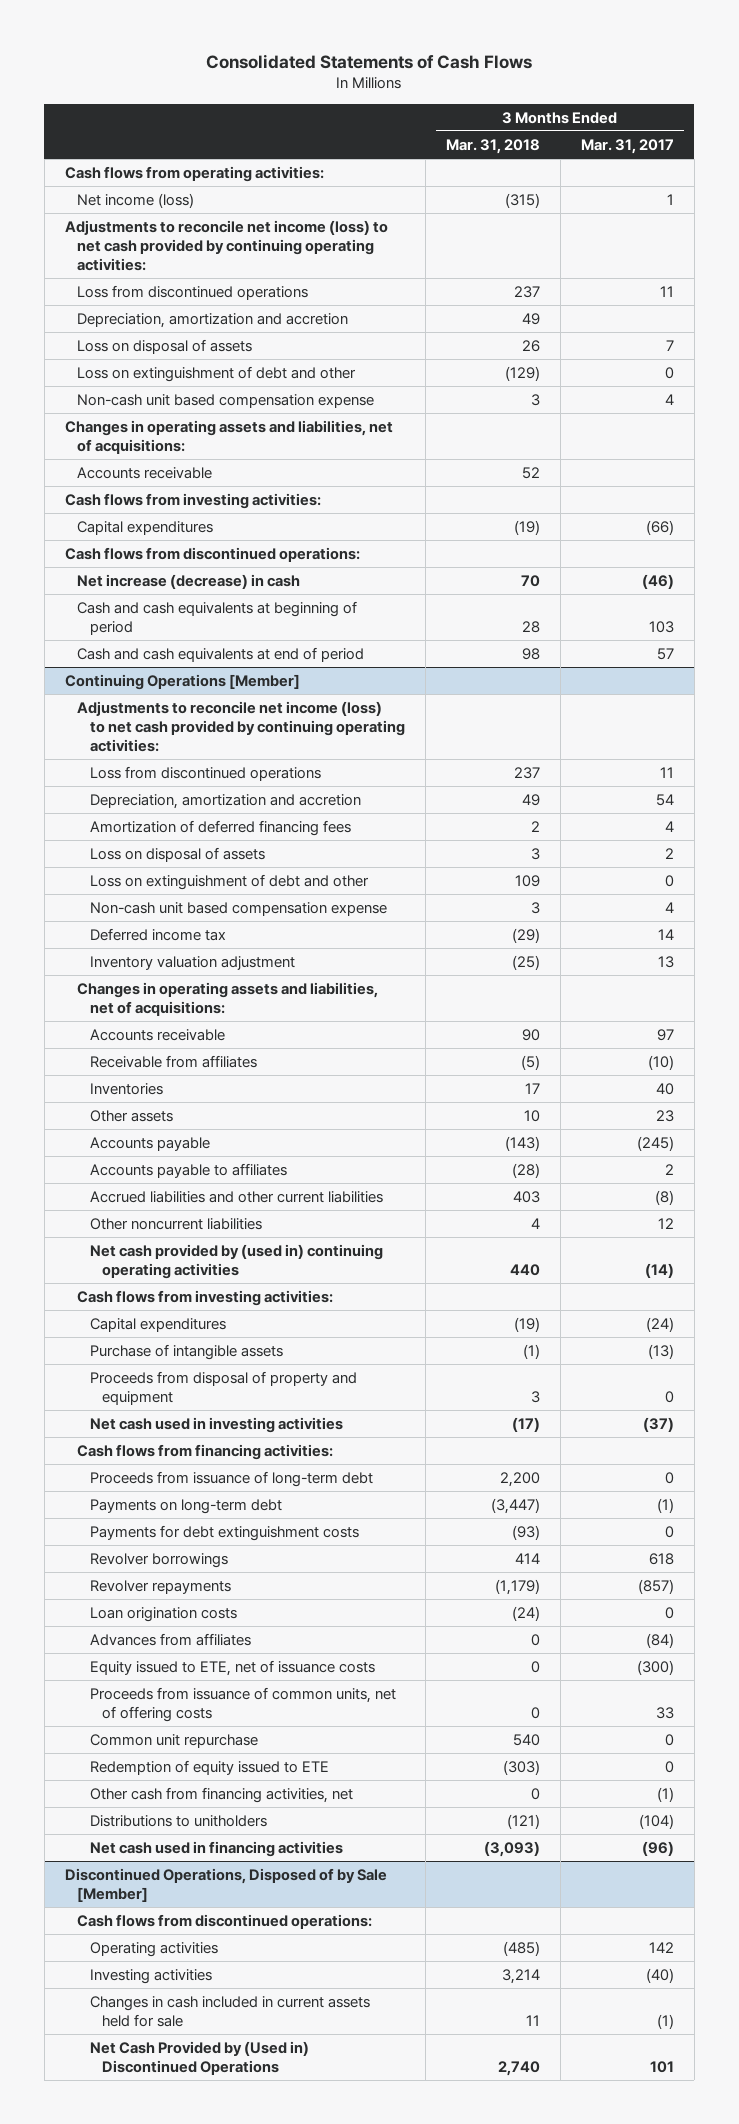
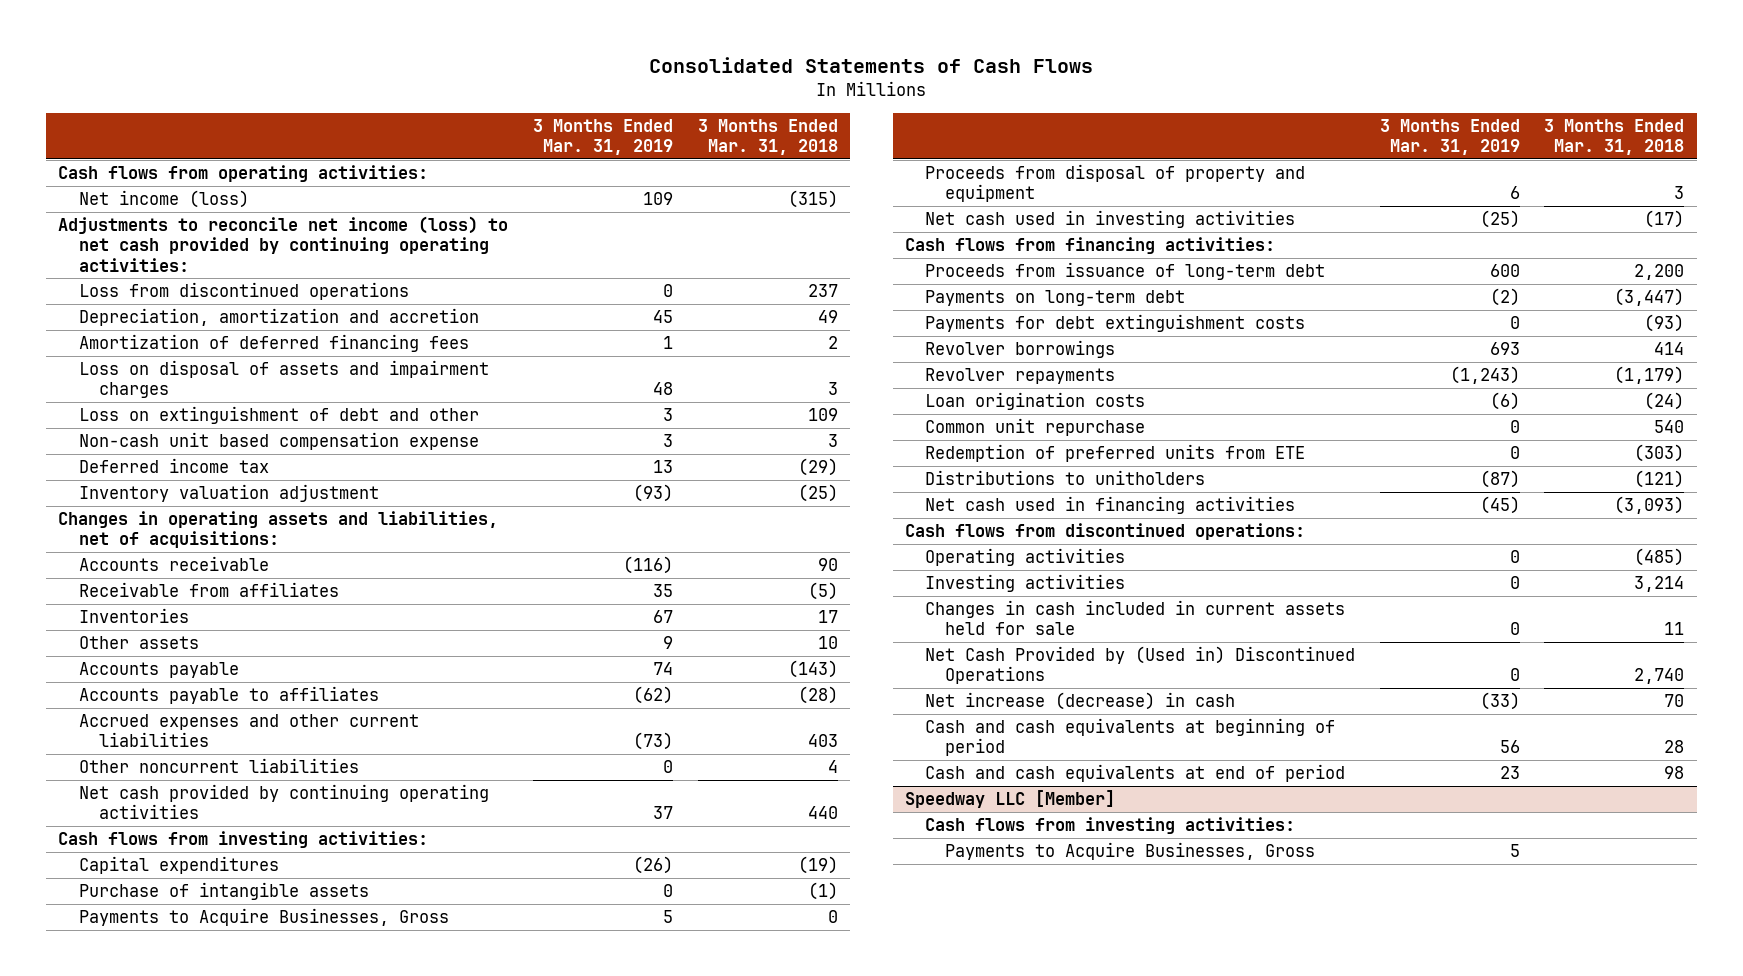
[580,138,674,154] Mar. 31, 2017 -> none
none -> [533,119,674,156] 3 Months Ended Mar. 31, 2019
[77,339,253,355] Loss on disposal of assets -> none
[77,366,357,383] Loss on extinguishment of debt and other -> none
[77,394,375,409] Non-cash unit based compensation expense -> none
[64,420,393,454] Changes in operating assets and liabilities, net of acquisitions: -> none
[77,467,213,480] Accounts receivable -> none
[64,493,321,510] Cash flows from investing activities: -> none
[77,521,214,536] Capital expenditures -> none
[64,547,360,563] Cash flows from discontinued operations: -> none
[64,674,300,691] Continuing Operations [Member] -> none
[77,701,405,752] Adjustments to reconcile net income (loss) to net cash provided by continuing operating activities: -> none
[89,766,321,782] Loss from discontinued operations -> none
[89,794,361,810] Depreciation, amortization and accretion -> none
[89,847,265,863] Loss on disposal of assets -> [78,360,489,399] Loss on disposal of assets and impairment charges
[89,1191,383,1204] Accrued liabilities and other current liabilities -> [78,714,419,748] Accrued expenses and other current liabilities
[89,1244,383,1279] Net cash provided by (used in) continuing operating activities -> [78,784,489,820] Net cash provided by continuing operating activities
none -> [78,908,449,927] Payments to Acquire Businesses, Gross
[89,1633,251,1647] Advances from affiliates -> none
[89,1660,375,1677] Equity issued to ETE, net of issuance costs -> none
[89,1687,396,1722] Proceeds from issuance of common units, net of offering costs -> none
[89,1787,353,1804] Other cash from financing activities, net -> none
[89,1760,329,1776] Redemption of equity issued to ETE -> [925,444,1306,463] Redemption of preferred units from ETE
[64,1868,387,1902] Discontinued Operations, Disposed of by Sale [Member] -> none
[77,574,301,590] Net increase (decrease) in cash -> [925,692,1236,711] Net increase (decrease) in cash
[77,601,358,635] Cash and cash equivalents at beginning of period -> [925,718,1336,757] Cash and cash equivalents at beginning of period
[77,647,365,663] Cash and cash equivalents at end of period -> [925,764,1346,783] Cash and cash equivalents at end of period
none -> [904,790,1115,809] Speedway LLC [Member]
none -> [925,817,1296,835] Cash flows from investing activities:
none -> [945,842,1316,861] Payments to Acquire Businesses, Gross

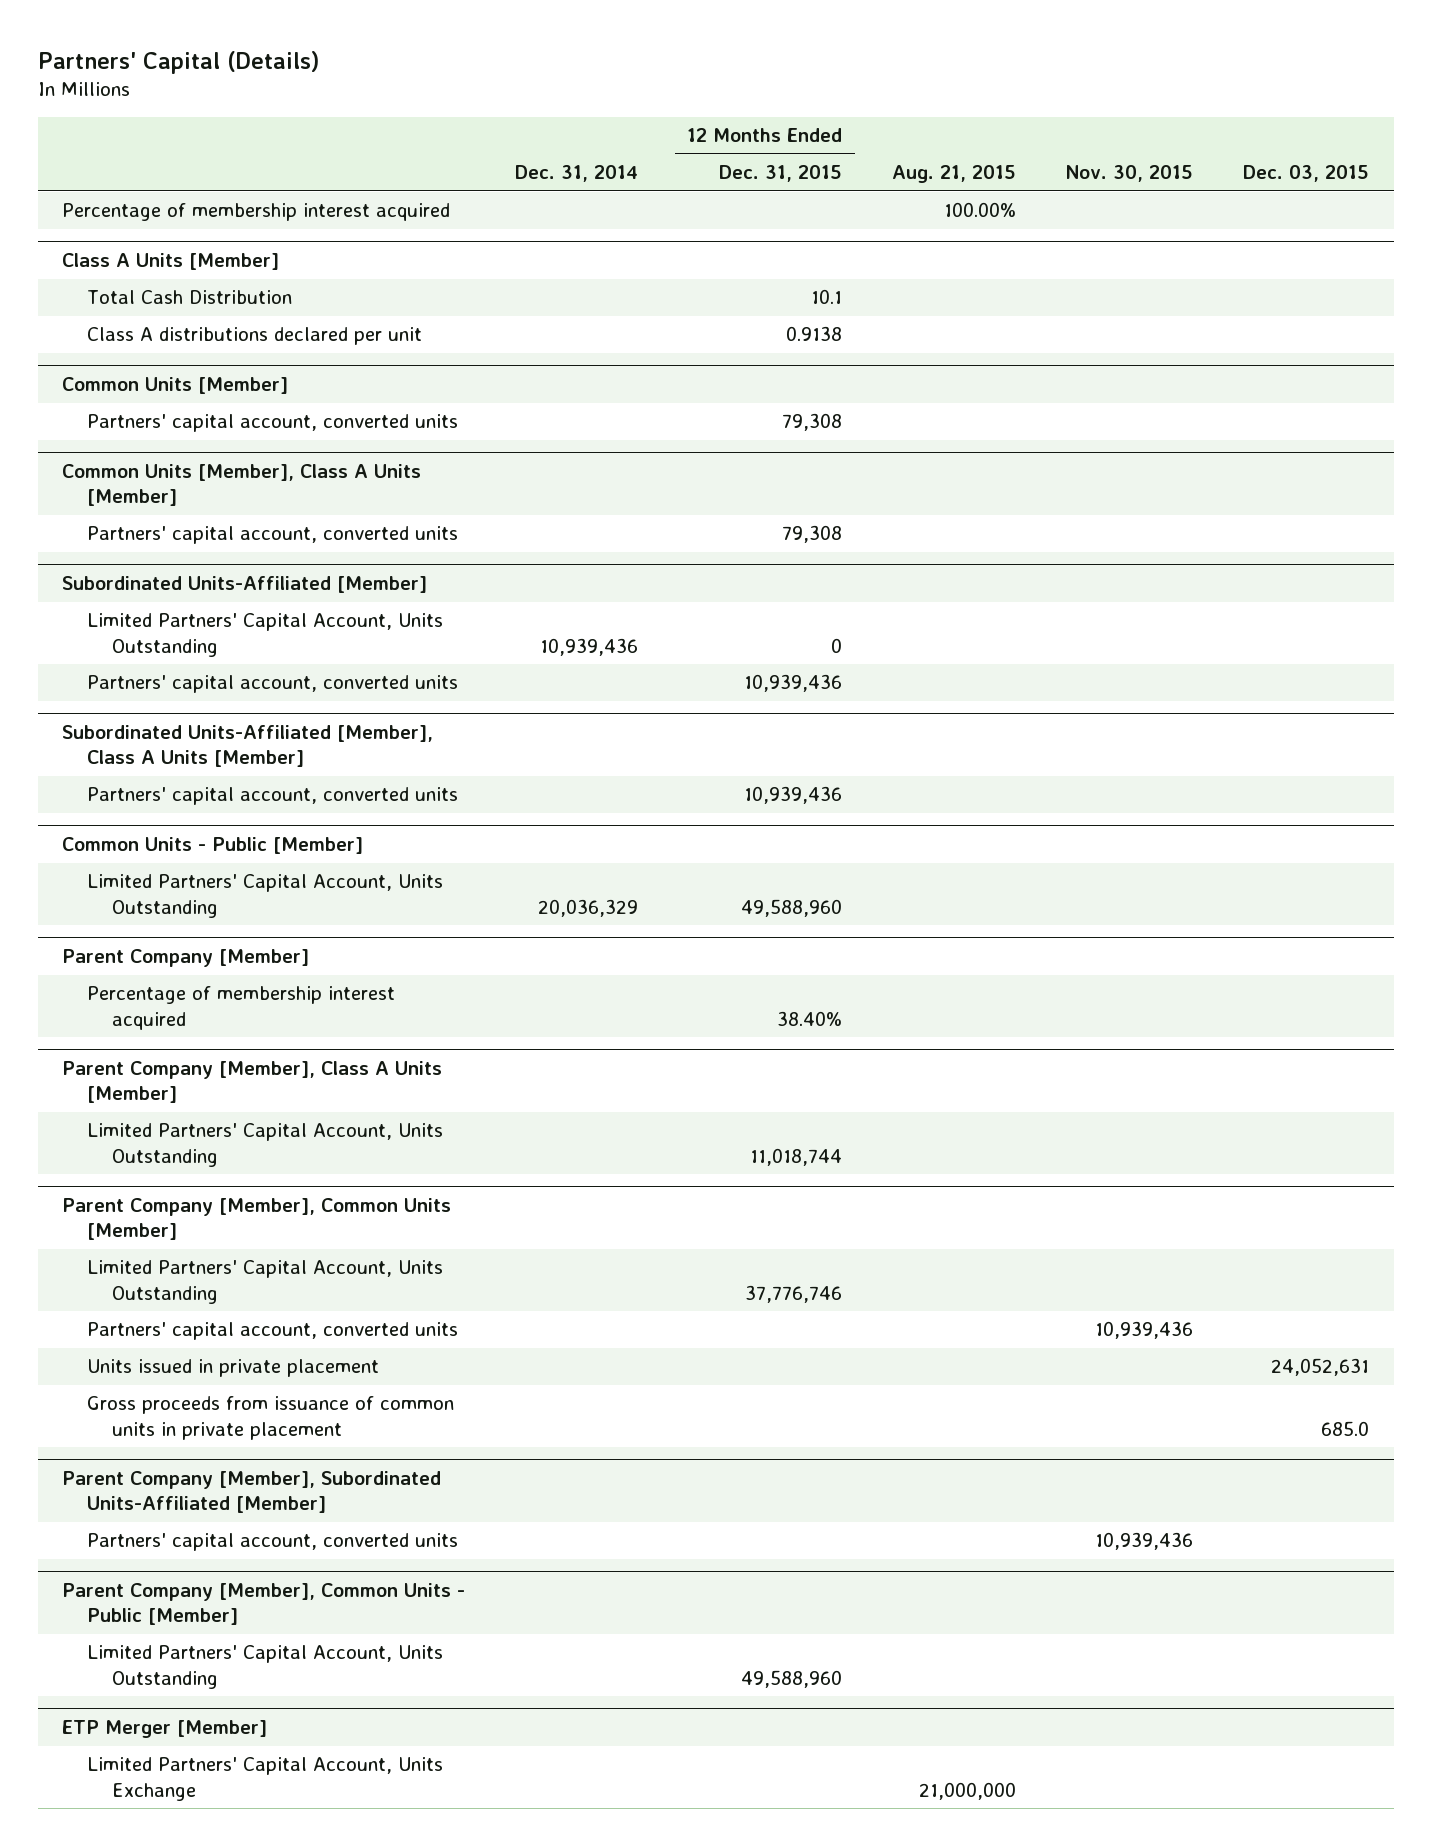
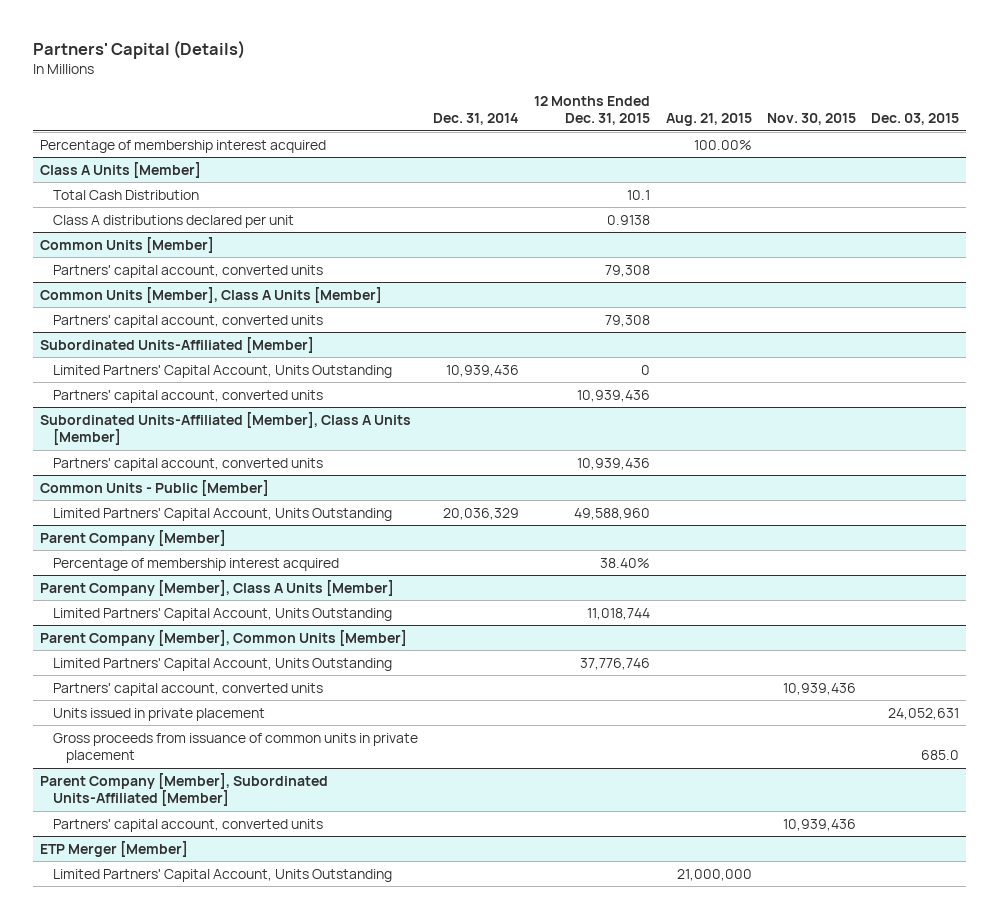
[62,1582,466,1626] Parent Company [Member], Common Units - Public [Member] -> none
[87,1645,444,1689] Limited Partners' Capital Account, Units Outstanding -> none
[87,1757,444,1801] Limited Partners' Capital Account, Units Exchange -> [53,868,393,882] Limited Partners' Capital Account, Units Outstanding

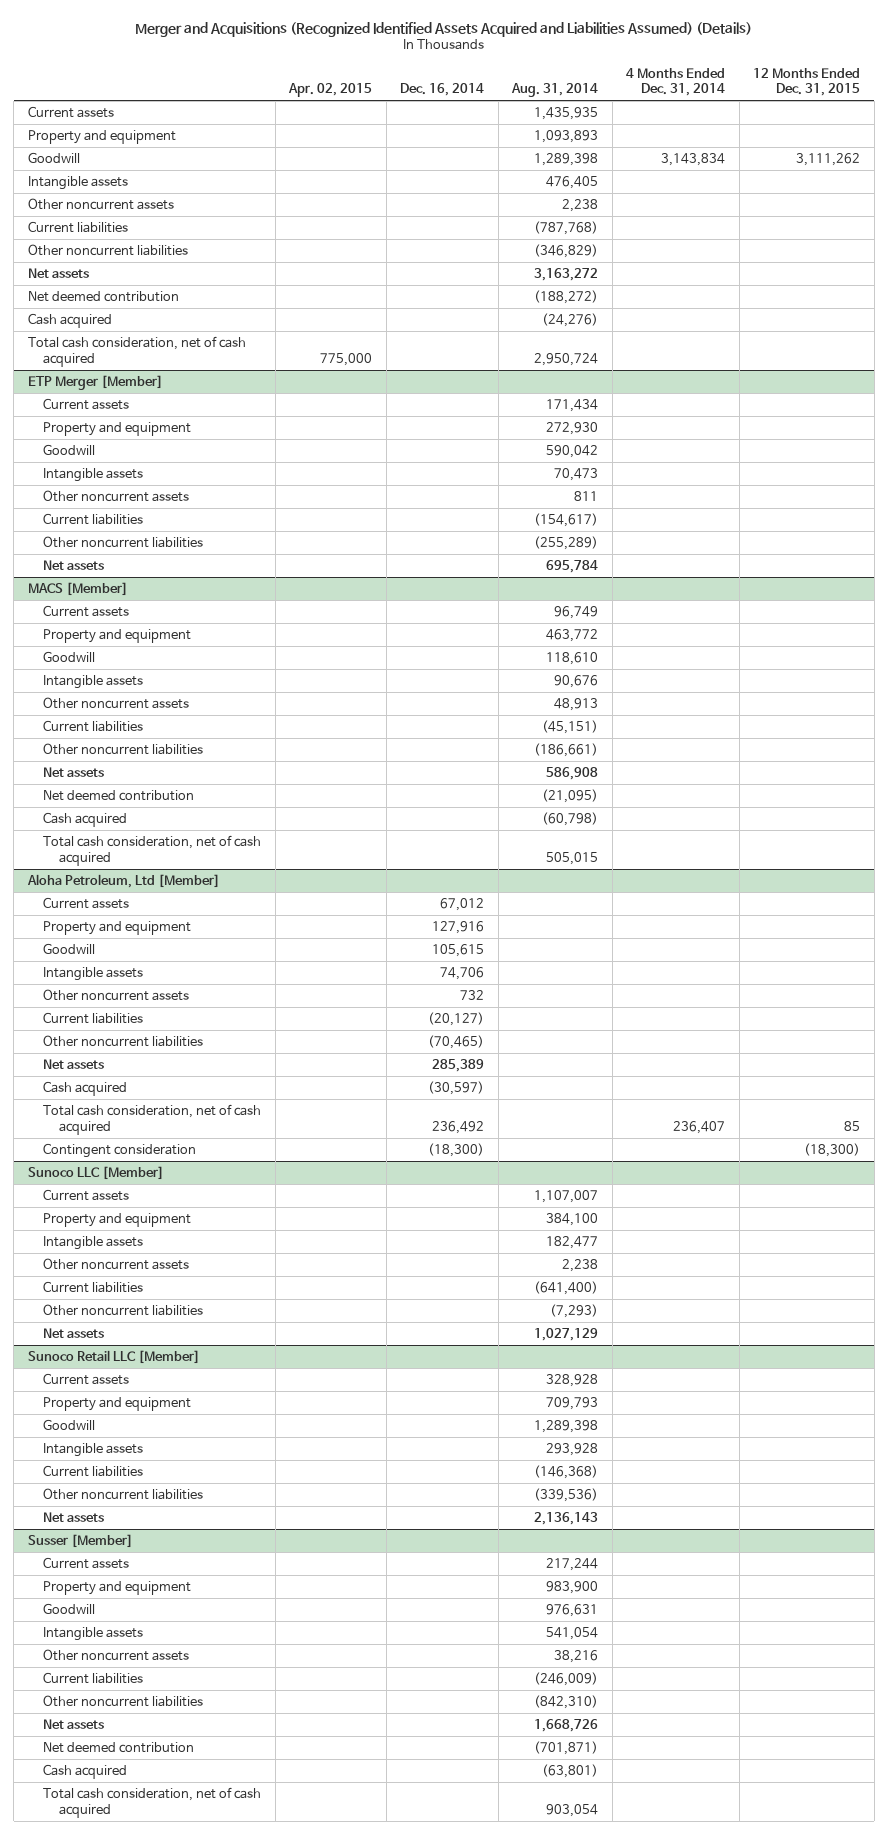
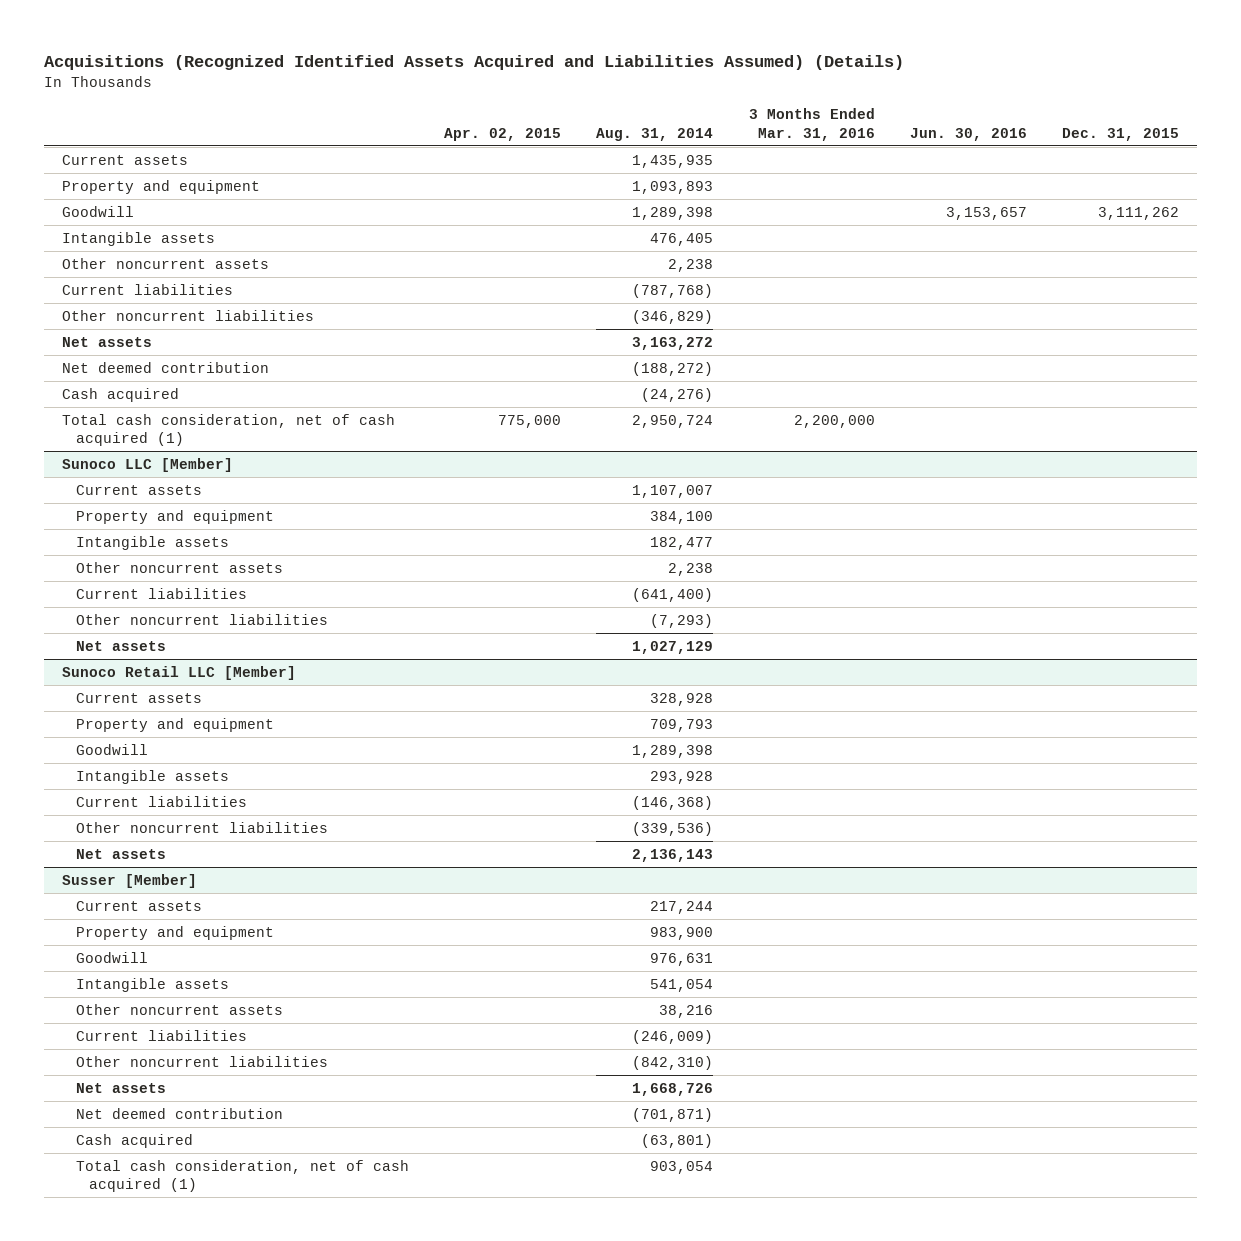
[134,21,752,37] Merger and Acquisitions (Recognized Identified Assets Acquired and Liabilities Assumed) (Details) -> [44,55,905,71] Acquisitions (Recognized Identified Assets Acquired and Liabilities Assumed) (Details)
[400,83,485,97] Dec. 16, 2014 -> none
[626,67,726,97] 4 Months Ended Dec. 31, 2014 -> none
[753,67,861,97] 12 Months Ended Dec. 31, 2015 -> none
none -> [748,108,875,141] 3 Months Ended Mar. 31, 2016
none -> [909,127,1027,141] Jun. 30, 2016
none -> [1062,127,1180,141] Dec. 31, 2015
[27,374,163,390] ETP Merger [Member] -> none
[43,397,130,410] Current assets -> none
[43,421,192,436] Property and equipment -> none
[43,443,96,455] Goodwill -> none
[43,467,144,482] Intangible assets -> none
[43,489,190,502] Other noncurrent assets -> none
[43,512,144,525] Current liabilities -> none
[43,535,204,548] Other noncurrent liabilities -> none
[43,559,105,570] Net assets -> none
[27,581,128,596] MACS [Member] -> none
[43,604,130,617] Current assets -> none
[43,628,192,643] Property and equipment -> none
[43,650,96,662] Goodwill -> none
[43,674,144,689] Intangible assets -> none
[43,696,190,709] Other noncurrent assets -> none
[43,719,144,732] Current liabilities -> none
[43,742,204,755] Other noncurrent liabilities -> none
[43,766,105,777] Net assets -> none
[43,789,195,801] Net deemed contribution -> none
[43,811,128,827] Cash acquired -> none
[43,834,262,866] Total cash consideration, net of cash acquired -> none
[26,873,220,888] Aloha Petroleum, Ltd [Member] -> none
[43,896,130,909] Current assets -> none
[43,920,192,935] Property and equipment -> none
[43,942,96,954] Goodwill -> none
[43,966,144,981] Intangible assets -> none
[43,988,190,1001] Other noncurrent assets -> none
[43,1011,144,1024] Current liabilities -> none
[43,1034,204,1047] Other noncurrent liabilities -> none
[43,1058,105,1069] Net assets -> none
[43,1080,128,1096] Cash acquired -> none
[43,1103,262,1135] Total cash consideration, net of cash acquired -> none
[43,1142,197,1158] Contingent consideration -> none
[27,335,246,367] Total cash consideration, net of cash acquired -> [62,413,396,447] Total cash consideration, net of cash acquired (1)
[43,1786,262,1818] Total cash consideration, net of cash acquired -> [75,1159,409,1193] Total cash consideration, net of cash acquired (1)

